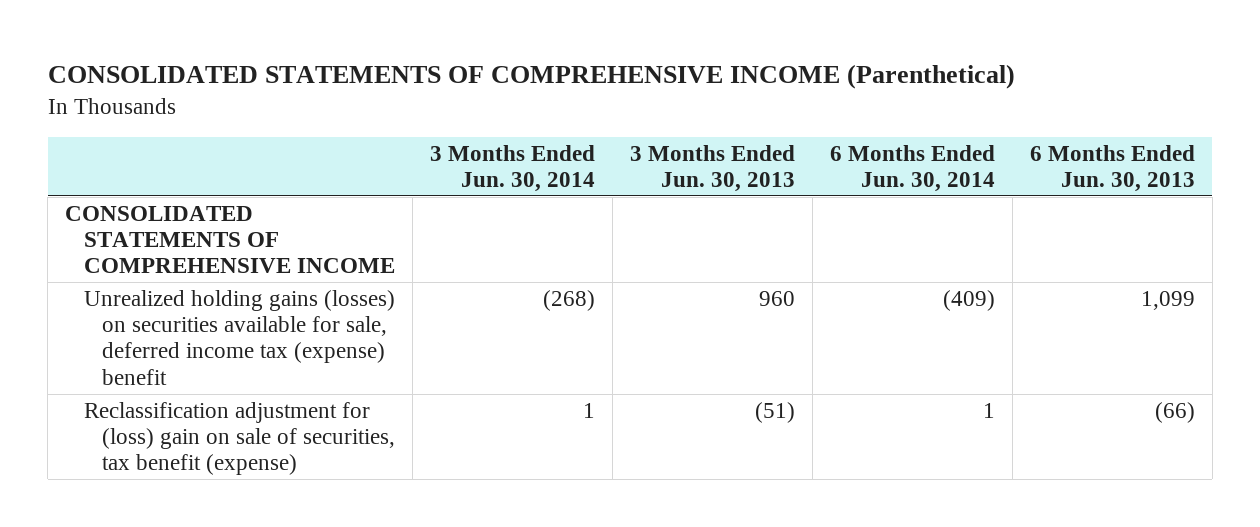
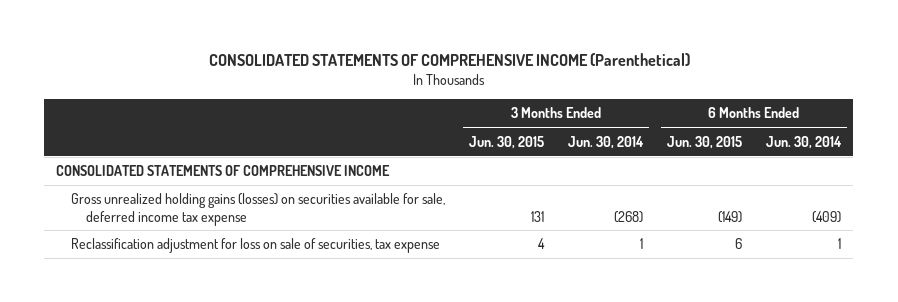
[629,144,795,192] 3 Months Ended Jun. 30, 2013 -> none
[1029,144,1195,192] 6 Months Ended Jun. 30, 2013 -> none
none -> [469,135,545,149] Jun. 30, 2015
none -> [667,135,743,149] Jun. 30, 2015
[83,289,395,385] Unrealized holding gains (losses) on securities available for sale, deferred income tax (expense) benefit -> [71,193,446,226] Gross unrealized holding gains (losses) on securities available for sale, deferred income tax expense
[83,401,395,476] Reclassification adjustment for (loss) gain on sale of securities, tax benefit (expense) -> [71,238,441,254] Reclassification adjustment for loss on sale of securities, tax expense

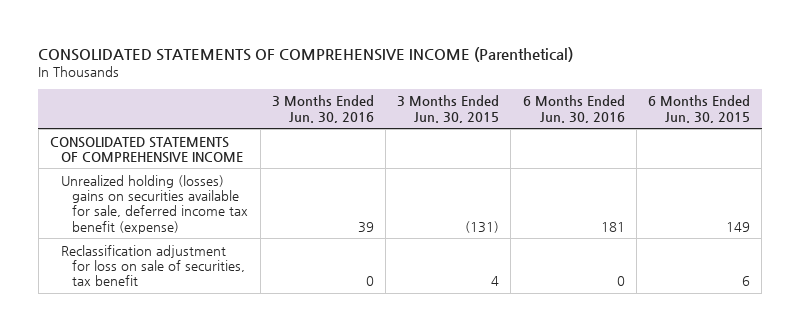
[568,135,645,149] Jun. 30, 2014 -> none
[766,135,843,149] Jun. 30, 2014 -> none
none -> [271,95,374,123] 3 Months Ended Jun. 30, 2016
none -> [522,95,625,123] 6 Months Ended Jun. 30, 2016
[71,193,446,226] Gross unrealized holding gains (losses) on securities available for sale, deferred income tax expense -> [61,174,249,234] Unrealized holding (losses) gains on securities available for sale, deferred income tax benefit (expense)
[531,210,545,222] 131 -> [465,220,500,233] (131)
[718,210,743,223] (149) -> [725,221,750,232] 149
[71,238,441,254] Reclassification adjustment for loss on sale of securities, tax expense -> [61,244,246,287] Reclassification adjustment for loss on sale of securities, tax benefit

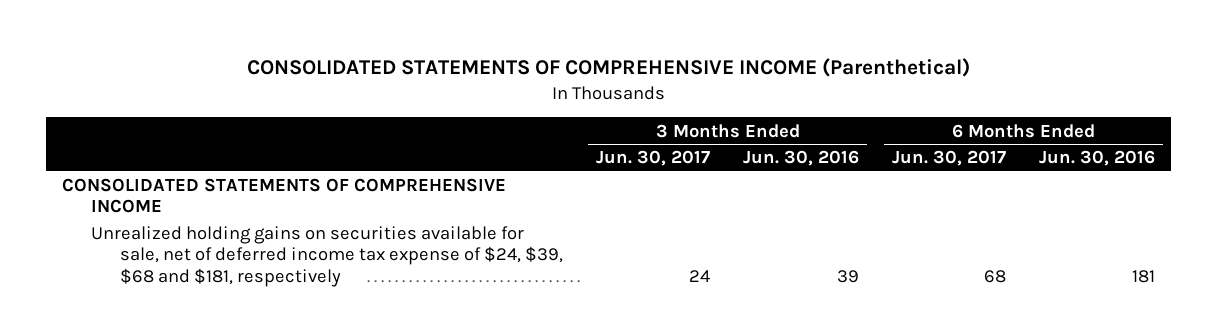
[397,95,500,123] 3 Months Ended Jun. 30, 2015 -> none
[647,95,750,123] 6 Months Ended Jun. 30, 2015 -> none
none -> [596,150,711,167] Jun. 30, 2017
none -> [892,150,1007,167] Jun. 30, 2017
[61,244,246,287] Reclassification adjustment for loss on sale of securities, tax benefit -> none
[61,174,249,234] Unrealized holding (losses) gains on securities available for sale, deferred income tax benefit (expense) -> [91,226,564,287] Unrealized holding gains on securities available for sale, net of deferred income tax expense of $24, $39, $68 and $181, respectively

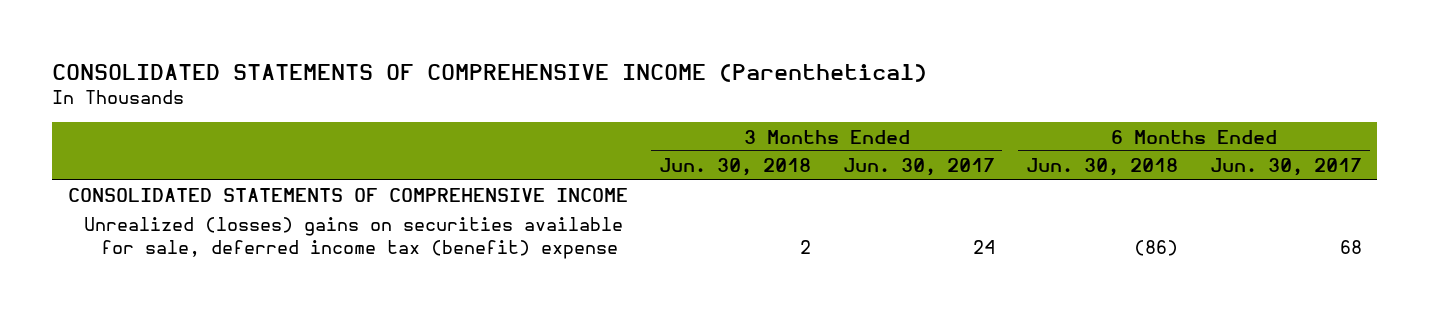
[743,150,860,167] Jun. 30, 2016 -> none
[1038,150,1155,167] Jun. 30, 2016 -> none
none -> [659,158,812,177] Jun. 30, 2018
none -> [1026,158,1179,177] Jun. 30, 2018
[91,226,564,287] Unrealized holding gains on securities available for sale, net of deferred income tax expense of $24, $39, $68 and $181, respectively -> [84,217,624,259] Unrealized (losses) gains on securities available for sale, deferred income tax (benefit) expense

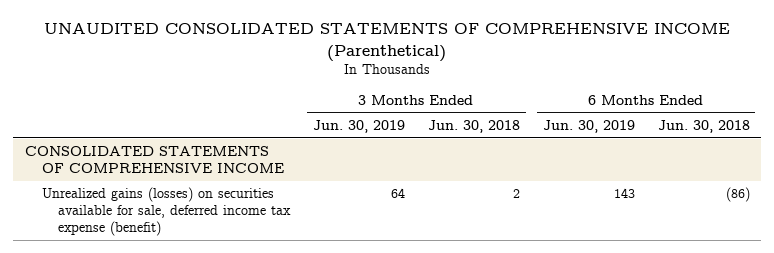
[51,63,927,82] CONSOLIDATED STATEMENTS OF COMPREHENSIVE INCOME (Parenthetical) -> [44,23,731,62] UNAUDITED CONSOLIDATED STATEMENTS OF COMPREHENSIVE INCOME (Parenthetical)
[842,158,995,177] Jun. 30, 2017 -> none
[1209,158,1362,177] Jun. 30, 2017 -> none
none -> [313,119,406,133] Jun. 30, 2019
none -> [542,119,635,133] Jun. 30, 2019
[84,217,624,259] Unrealized (losses) gains on securities available for sale, deferred income tax (benefit) expense -> [41,187,292,236] Unrealized gains (losses) on securities available for sale, deferred income tax expense (benefit)

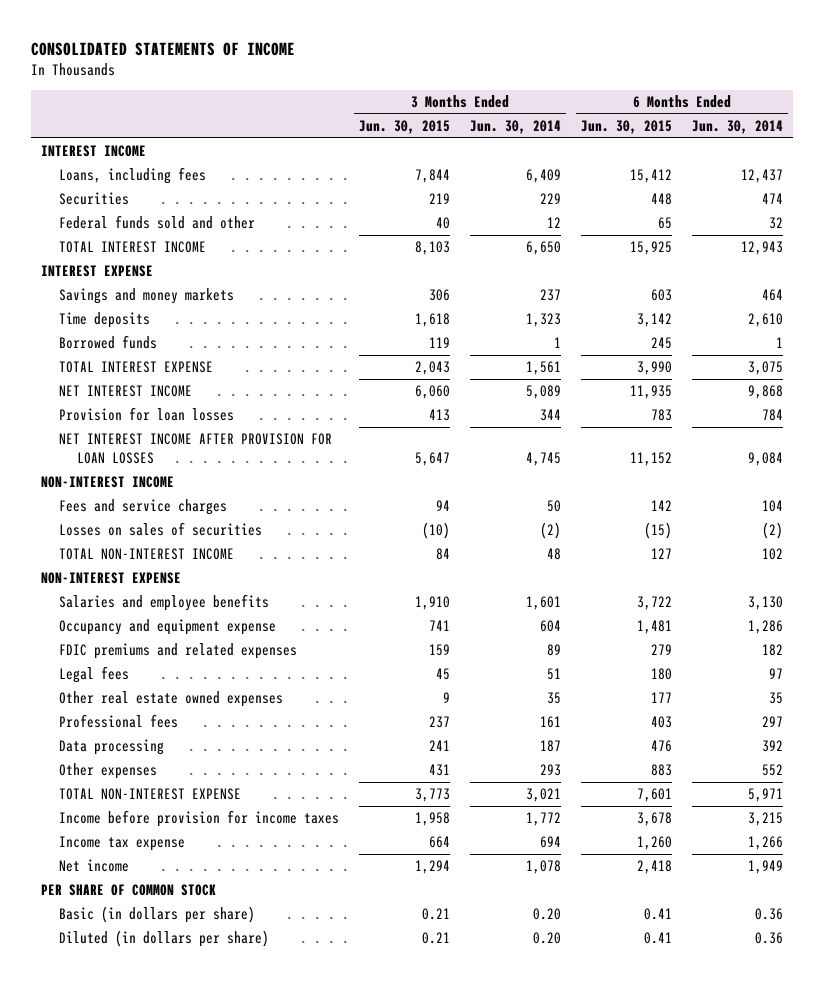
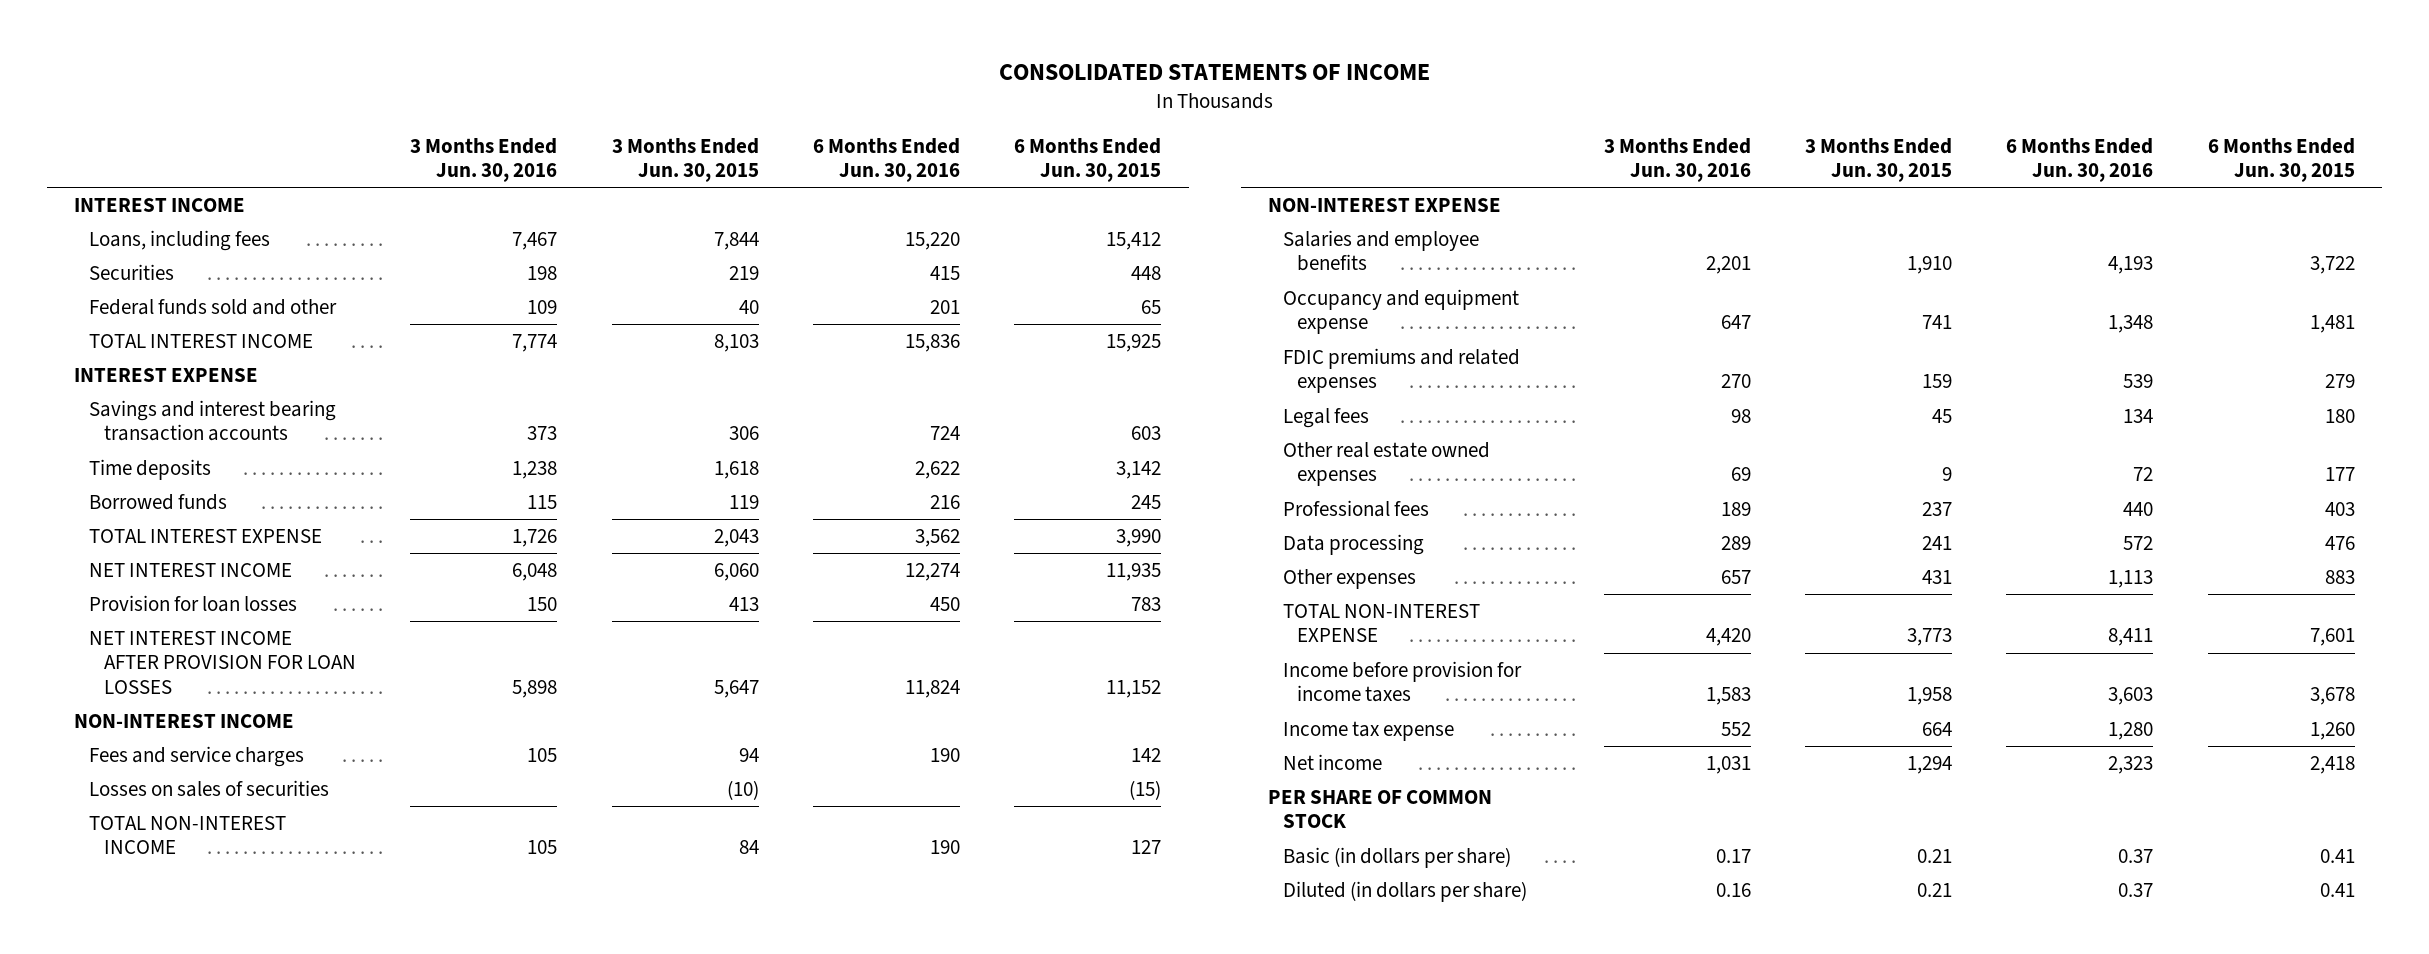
[469,120,561,135] Jun. 30, 2014 -> none
[691,120,783,135] Jun. 30, 2014 -> none
none -> [410,137,558,183] 3 Months Ended Jun. 30, 2016
none -> [812,137,960,183] 6 Months Ended Jun. 30, 2016
[59,288,235,305] Savings and money markets -> [89,399,337,442] Savings and interest bearing transaction accounts

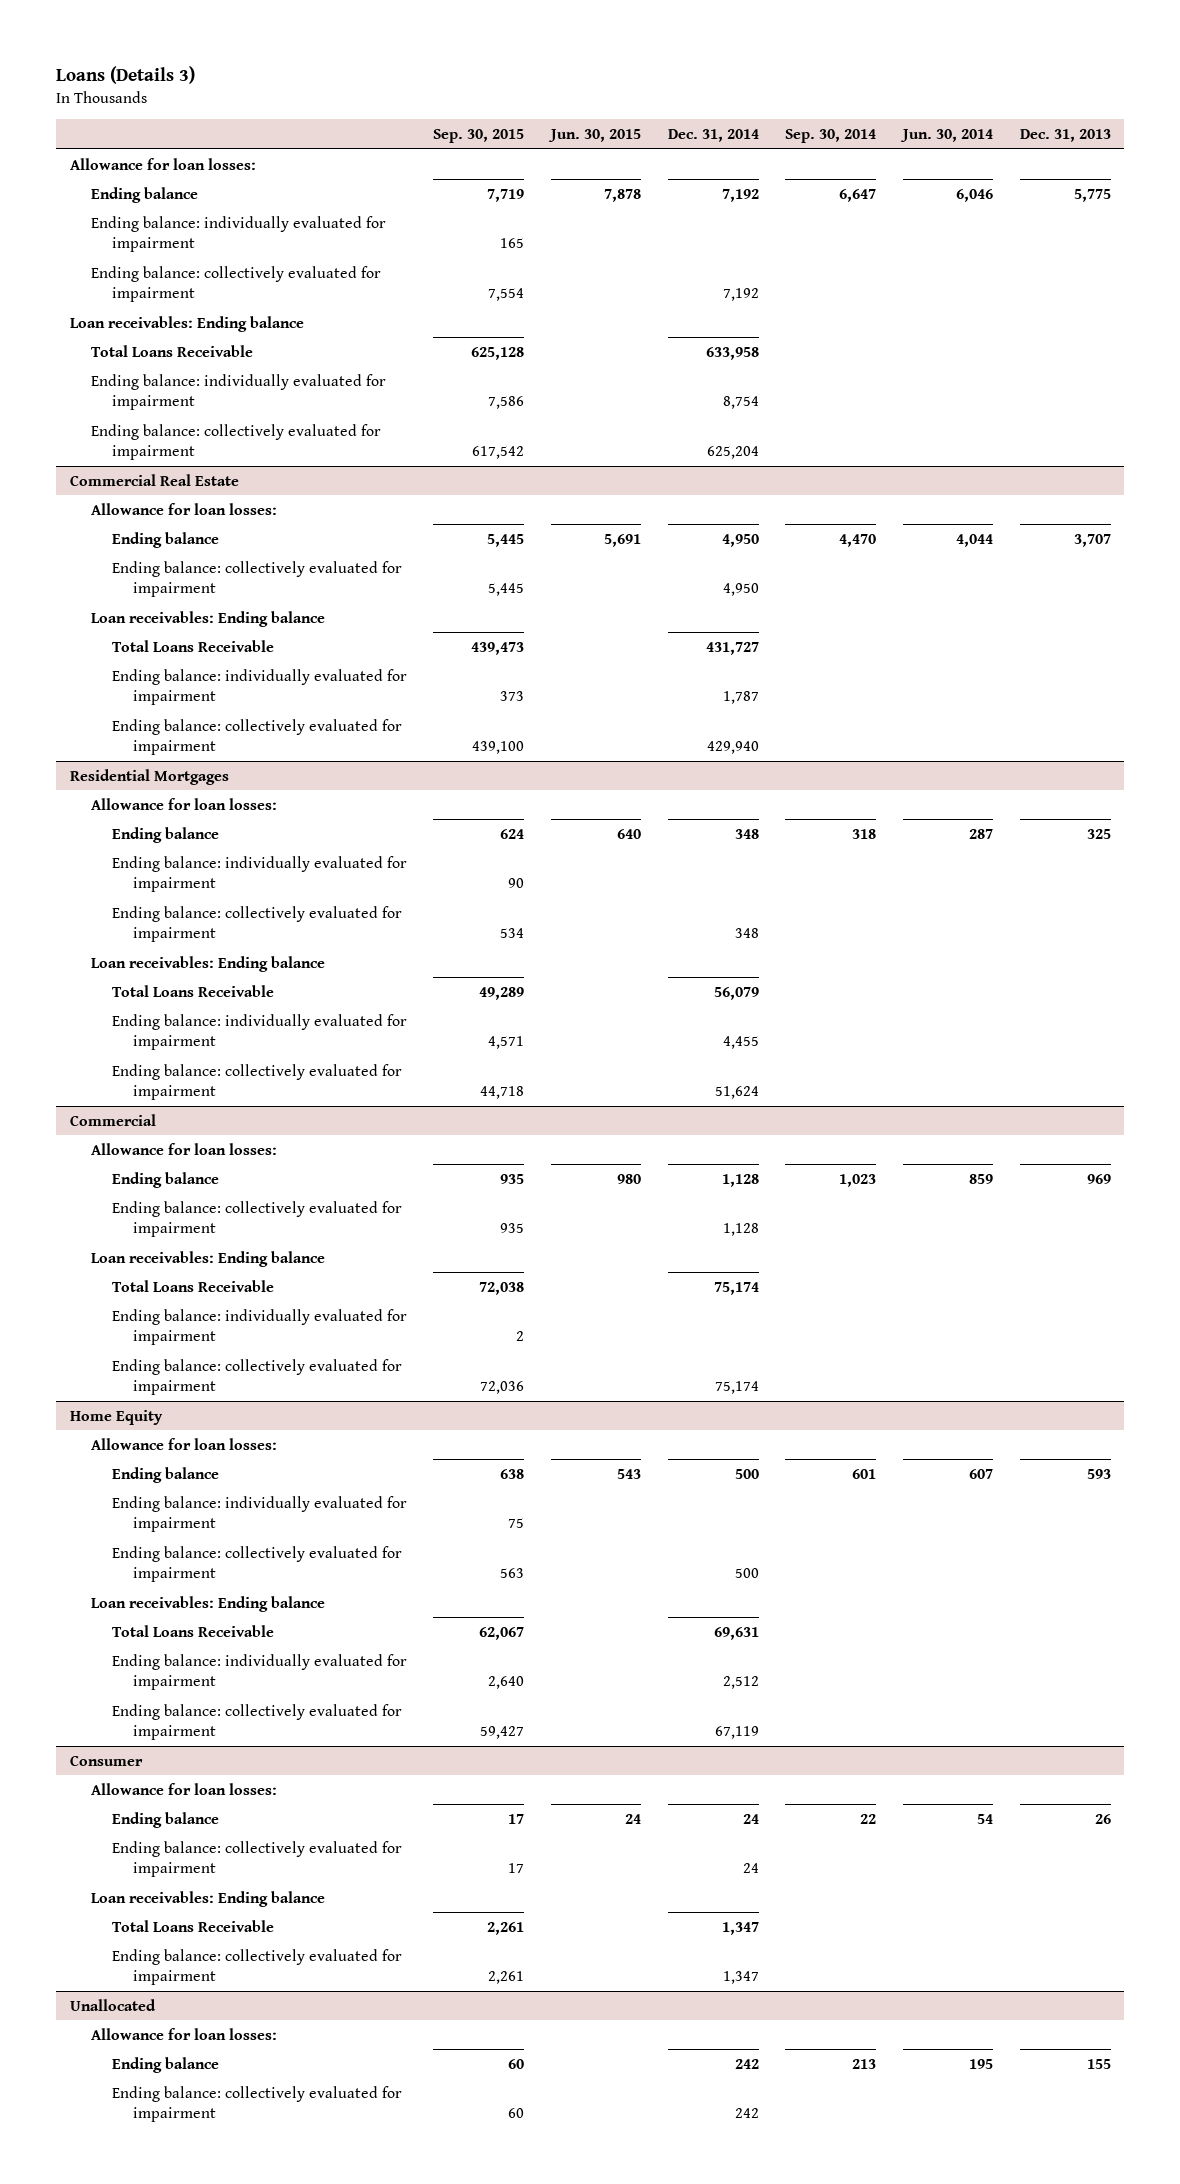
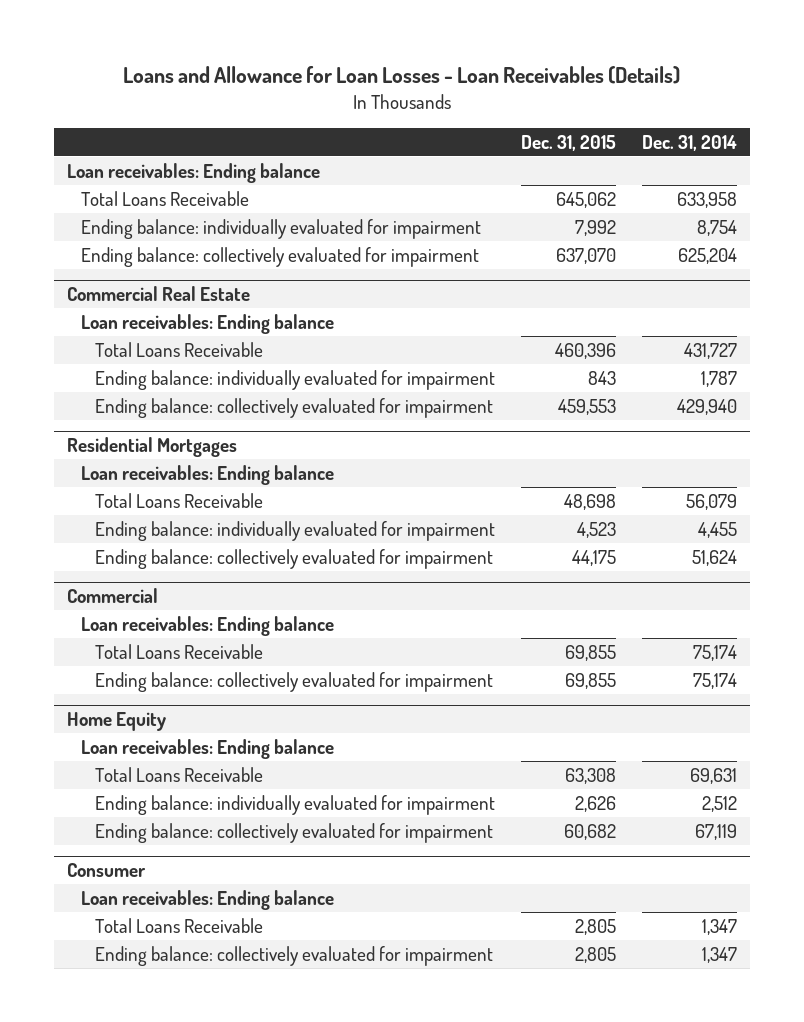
[56,66,196,85] Loans (Details 3) -> [123,66,681,85] Loans and Allowance for Loan Losses - Loan Receivables (Details)
[433,129,525,144] Sep. 30, 2015 -> none
[548,129,642,143] Jun. 30, 2015 -> none
[785,129,877,144] Sep. 30, 2014 -> none
[900,129,994,143] Jun. 30, 2014 -> none
[1019,129,1111,143] Dec. 31, 2013 -> none
none -> [520,134,616,151] Dec. 31, 2015
[69,157,256,170] Allowance for loan losses: -> none
[90,186,198,203] Ending balance -> none
[90,215,386,252] Ending balance: individually evaluated for impairment -> none
[90,265,381,302] Ending balance: collectively evaluated for impairment -> none
[90,502,277,515] Allowance for loan losses: -> none
[111,531,219,548] Ending balance -> none
[111,560,402,597] Ending balance: collectively evaluated for impairment -> none
[90,797,277,810] Allowance for loan losses: -> none
[111,826,219,843] Ending balance -> none
[111,855,407,892] Ending balance: individually evaluated for impairment -> none
[111,905,402,942] Ending balance: collectively evaluated for impairment -> none
[90,1142,277,1155] Allowance for loan losses: -> none
[111,1171,219,1188] Ending balance -> none
[111,1200,402,1237] Ending balance: collectively evaluated for impairment -> none
[111,1308,407,1345] Ending balance: individually evaluated for impairment -> none
[90,1437,277,1450] Allowance for loan losses: -> none
[111,1466,219,1483] Ending balance -> none
[111,1495,407,1532] Ending balance: individually evaluated for impairment -> none
[111,1545,402,1582] Ending balance: collectively evaluated for impairment -> none
[90,1782,277,1795] Allowance for loan losses: -> none
[111,1811,219,1828] Ending balance -> none
[111,1840,402,1877] Ending balance: collectively evaluated for impairment -> none
[69,1998,156,2011] Unallocated -> none
[90,2027,277,2040] Allowance for loan losses: -> none
[111,2056,219,2073] Ending balance -> none
[111,2085,402,2122] Ending balance: collectively evaluated for impairment -> none

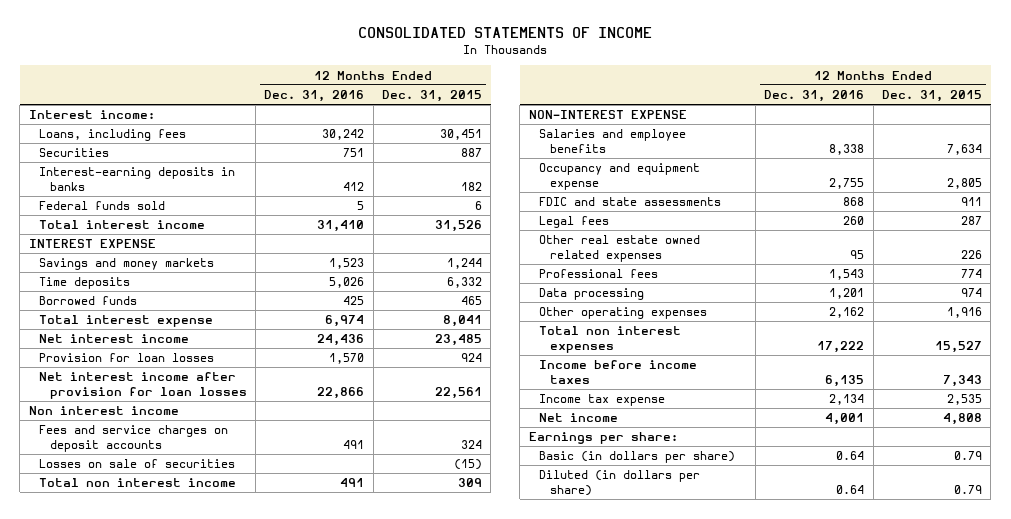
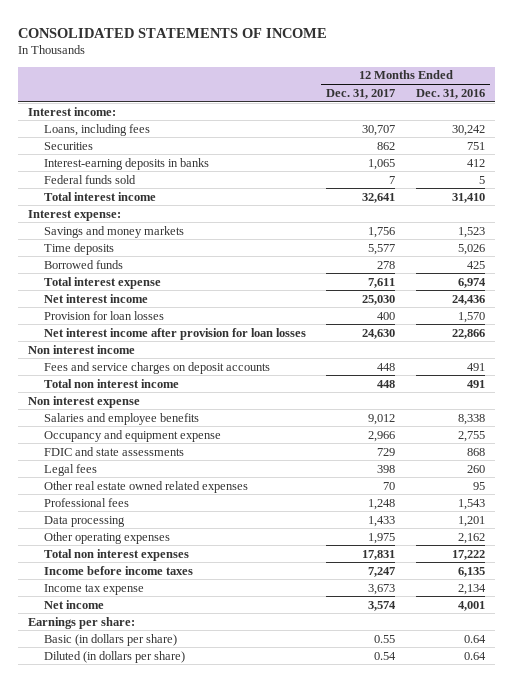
[381,89,482,102] Dec. 31, 2015 -> none
none -> [326,88,396,99] Dec. 31, 2017
[28,239,156,249] INTEREST EXPENSE -> [28,209,122,221] Interest expense:
[39,459,236,469] Losses on sale of securities -> none
[528,110,687,120] NON-INTEREST EXPENSE -> [28,395,141,408] Non interest expense

